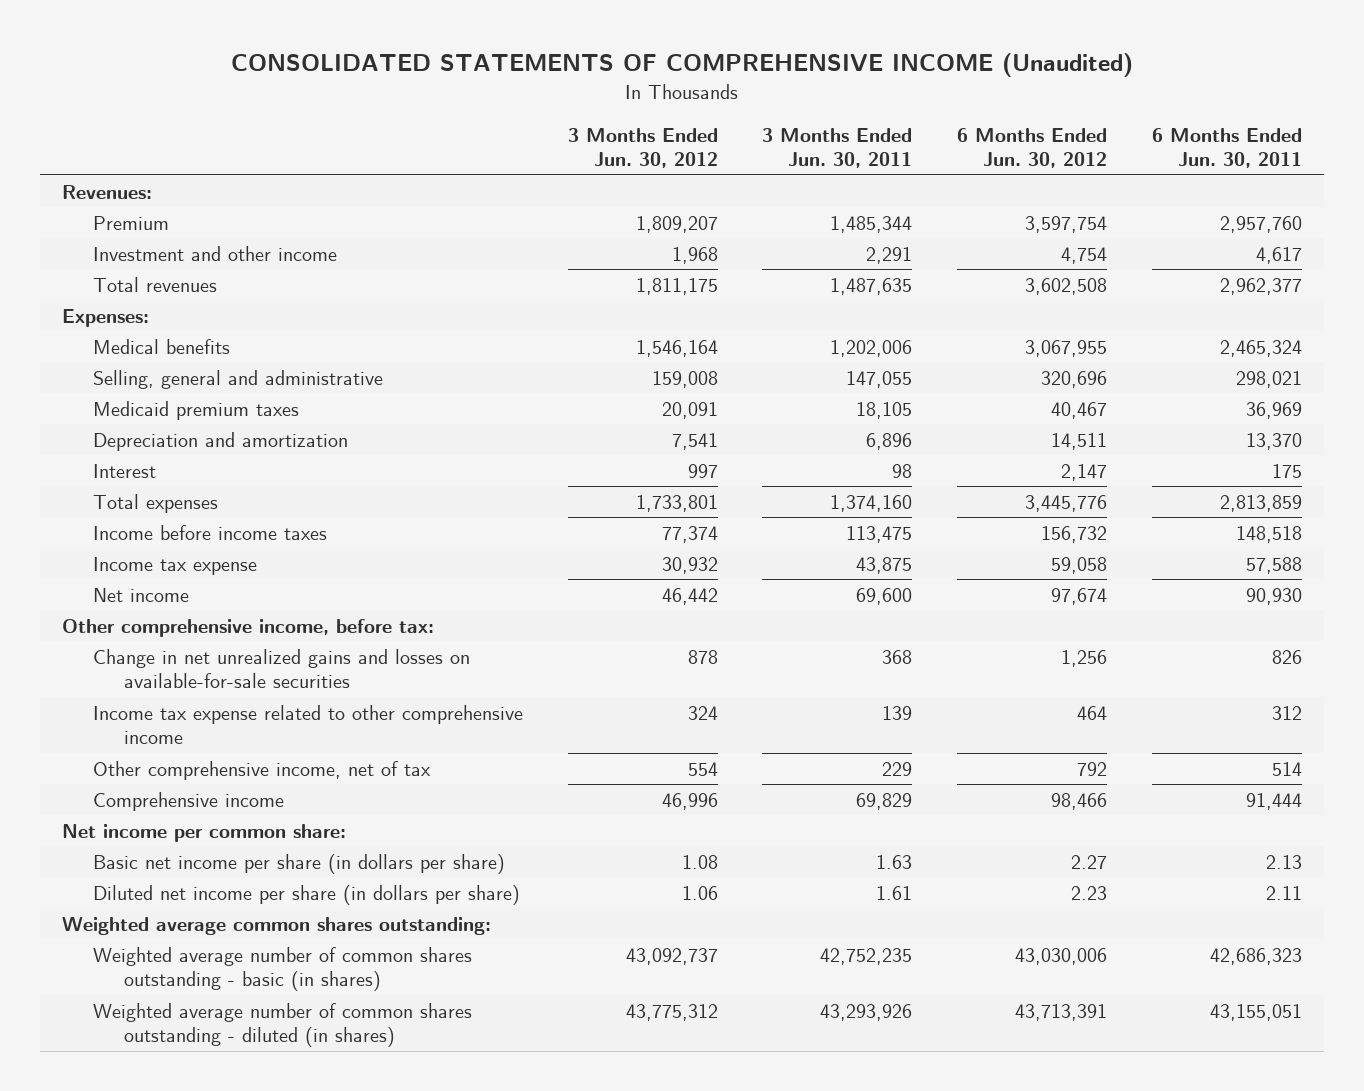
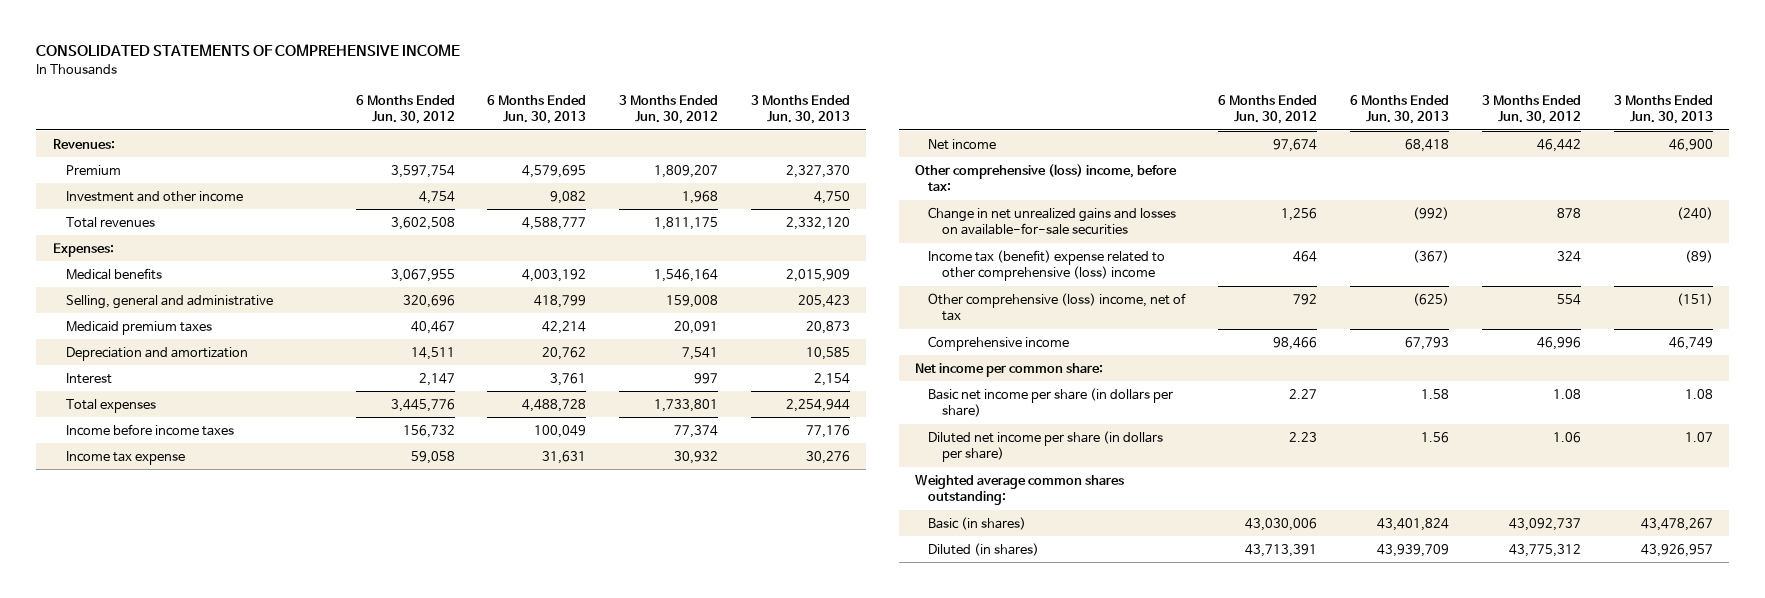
[230,53,1133,78] CONSOLIDATED STATEMENTS OF COMPREHENSIVE INCOME (Unaudited) -> [36,44,461,57] CONSOLIDATED STATEMENTS OF COMPREHENSIVE INCOME
[762,127,913,169] 3 Months Ended Jun. 30, 2011 -> none
[1151,127,1302,169] 6 Months Ended Jun. 30, 2011 -> none
none -> [487,94,587,125] 6 Months Ended Jun. 30, 2013
none -> [751,94,851,125] 3 Months Ended Jun. 30, 2013
[62,618,435,637] Other comprehensive income, before tax: -> [915,163,1178,192] Other comprehensive (loss) income, before tax:
[93,704,524,745] Income tax expense related to other comprehensive income -> [928,249,1166,282] Income tax (benefit) expense related to other comprehensive (loss) income
[93,760,432,780] Other comprehensive income, net of tax -> [928,292,1187,322] Other comprehensive (loss) income, net of tax
[93,946,473,992] Weighted average number of common shares outstanding - basic (in shares) -> [928,516,1027,530] Basic (in shares)
[93,1002,473,1048] Weighted average number of common shares outstanding - diluted (in shares) -> [928,542,1040,556] Diluted (in shares)

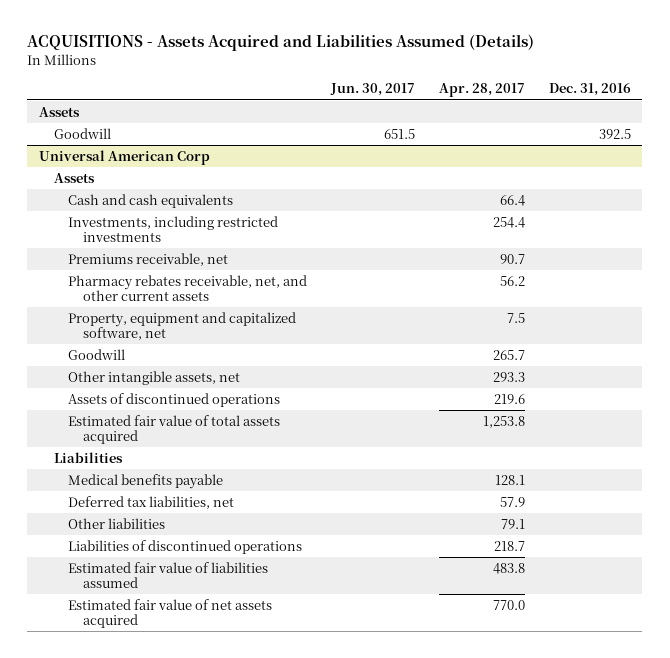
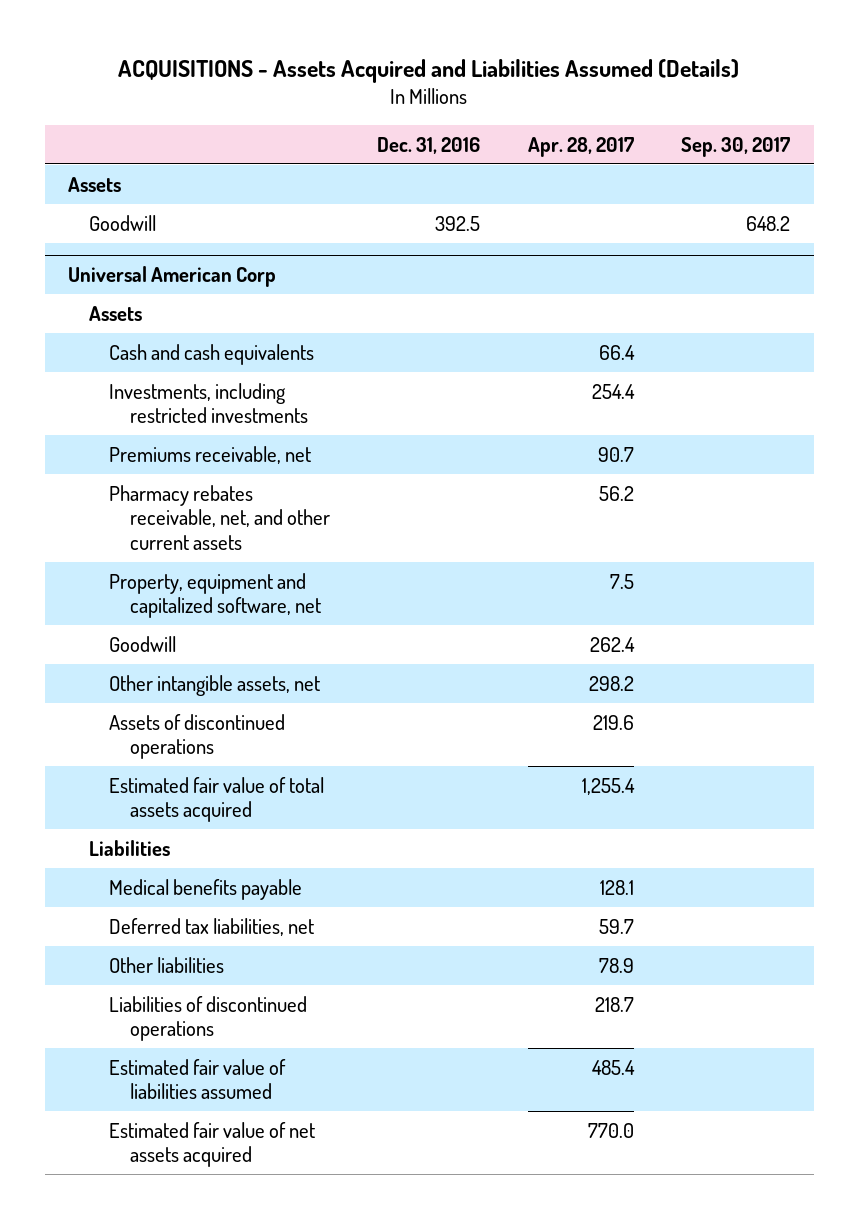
[330,83,416,97] Jun. 30, 2017 -> none
none -> [681,136,791,157] Sep. 30, 2017
[492,349,525,360] 265.7 -> [589,636,635,652] 262.4
[492,371,525,382] 293.3 -> [588,675,634,691] 298.2
[482,415,525,428] 1,253.8 -> [581,777,635,795] 1,255.4
[499,496,525,507] 57.9 -> [598,918,634,934] 59.7
[500,518,525,529] 79.1 -> [598,957,634,973] 78.9
[492,562,525,574] 483.8 -> [591,1059,635,1075] 485.4

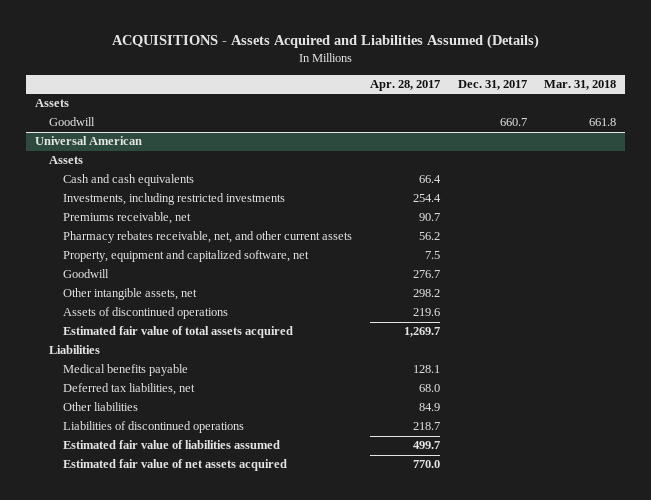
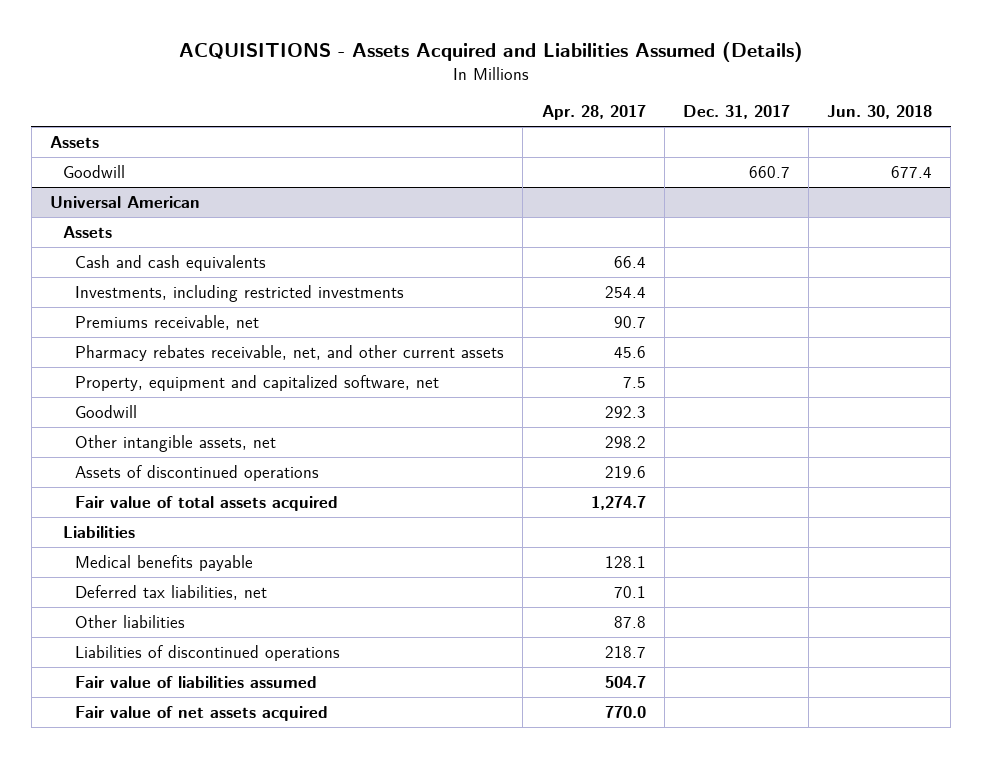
[544,79,617,90] Mar. 31, 2018 -> none
none -> [827,105,933,120] Jun. 30, 2018
[418,232,440,241] 56.2 -> [613,345,646,358] 45.6
[412,270,440,279] 276.7 -> [604,405,646,418] 292.3
[63,326,294,339] Estimated fair value of total assets acquired -> [75,495,339,511] Fair value of total assets acquired
[403,327,440,338] 1,269.7 -> [590,495,646,510] 1,274.7
[418,384,440,393] 68.0 -> [613,585,646,598] 70.1
[418,403,440,412] 84.9 -> [613,615,646,628] 87.8
[63,440,281,450] Estimated fair value of liabilities assumed -> [75,675,318,688] Fair value of liabilities assumed
[412,441,440,450] 499.7 -> [604,675,646,688] 504.7
[63,459,288,472] Estimated fair value of net assets acquired -> [75,705,329,721] Fair value of net assets acquired

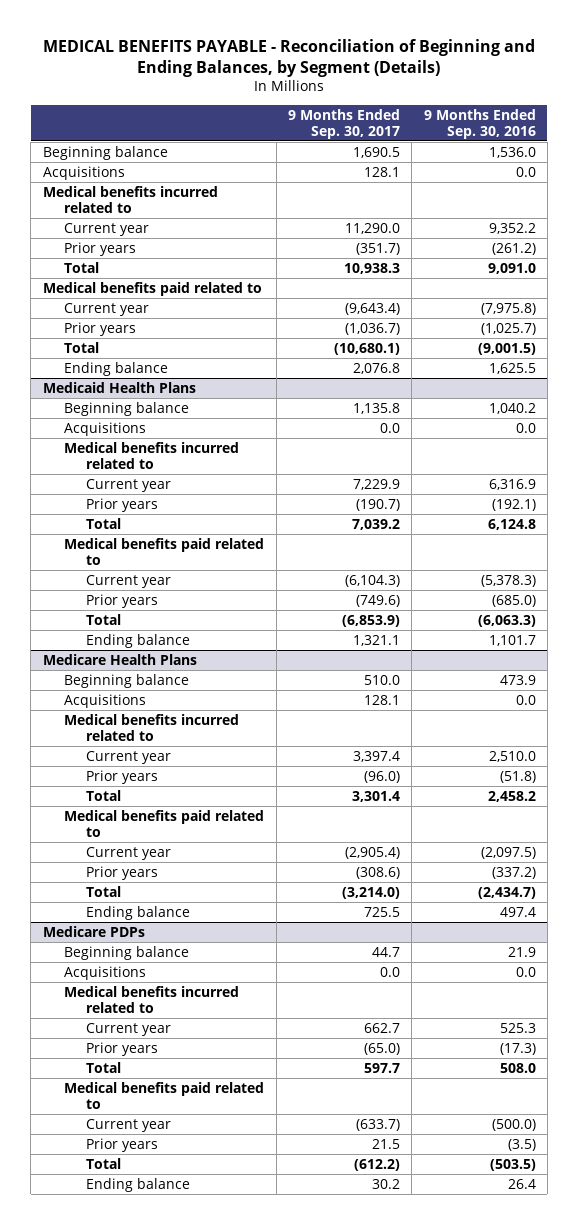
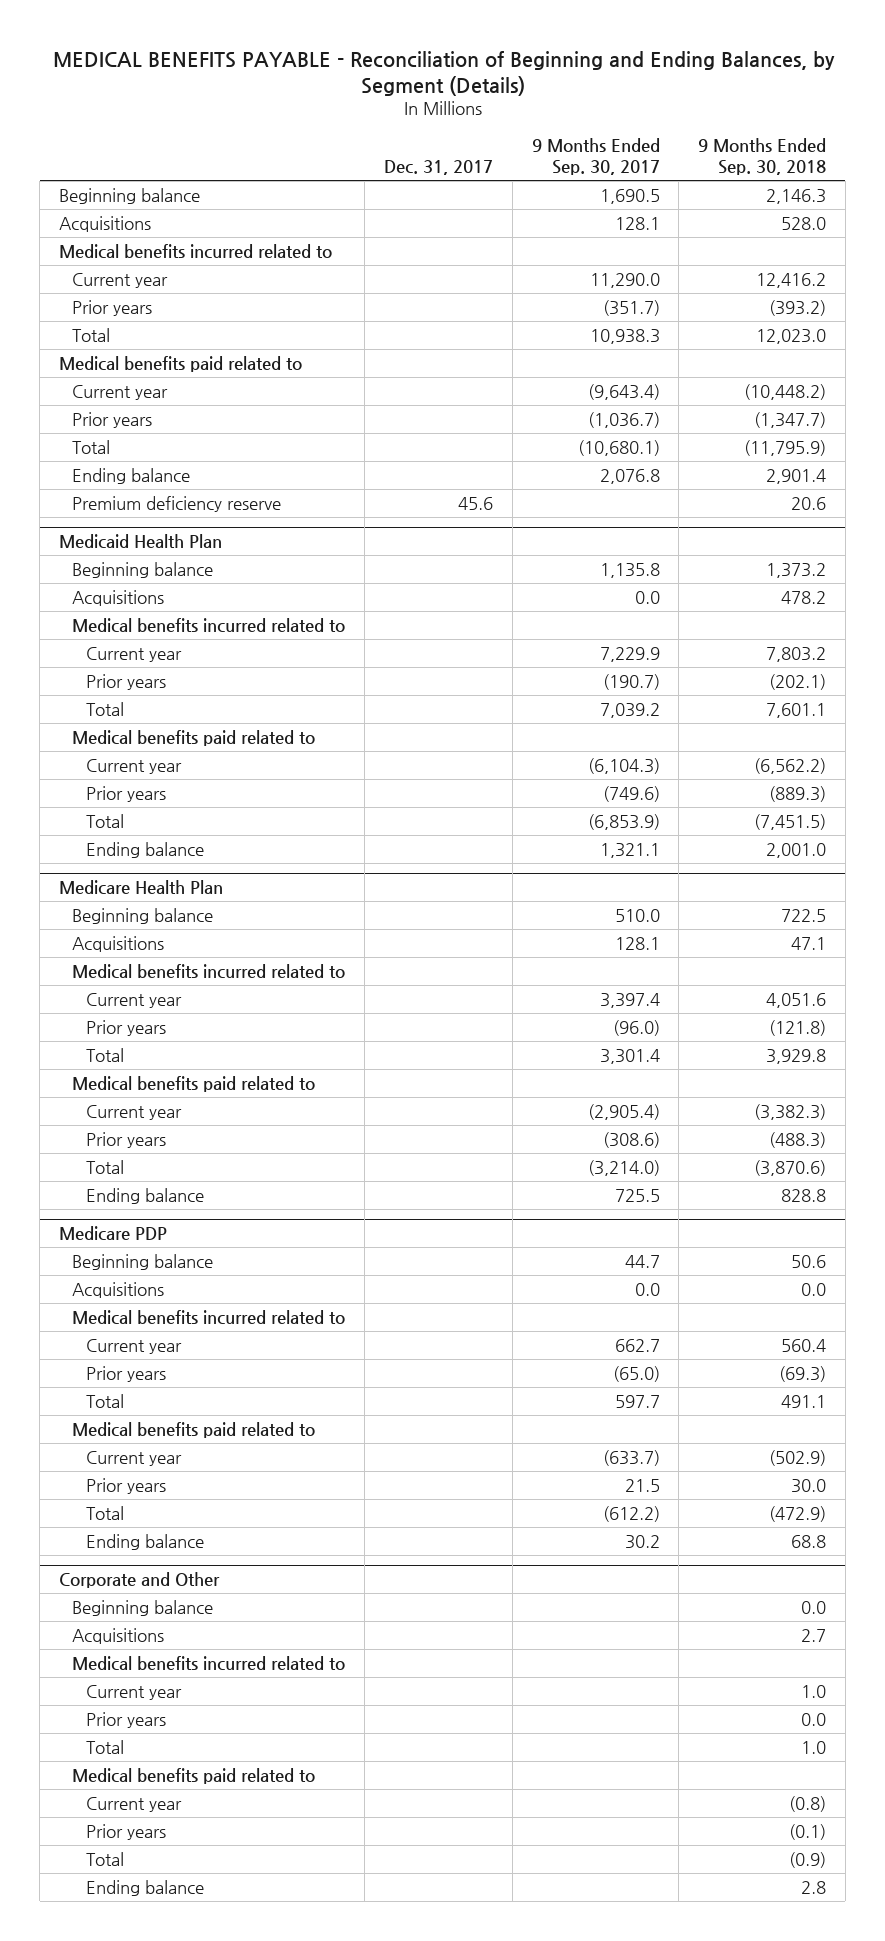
[423,108,536,139] 9 Months Ended Sep. 30, 2016 -> none
none -> [383,160,493,176] Dec. 31, 2017
none -> [698,137,827,176] 9 Months Ended Sep. 30, 2018
none -> [72,495,282,512] Premium deficiency reserve
[42,382,196,394] Medicaid Health Plans -> [59,534,223,550] Medicaid Health Plan
[42,654,197,666] Medicare Health Plans -> [59,880,224,896] Medicare Health Plan
[42,926,145,938] Medicare PDPs -> [59,1226,168,1242] Medicare PDP
none -> [59,1572,221,1589] Corporate and Other
none -> [72,1599,214,1616] Beginning balance
none -> [72,1627,165,1644] Acquisitions
none -> [72,1655,346,1671] Medical benefits incurred related to
none -> [85,1684,182,1700] Current year
none -> [85,1711,166,1728] Prior years
none -> [85,1739,124,1754] Total
none -> [72,1767,316,1784] Medical benefits paid related to
none -> [85,1796,182,1812] Current year
none -> [85,1823,166,1840] Prior years
none -> [85,1851,124,1866] Total
none -> [85,1879,204,1896] Ending balance

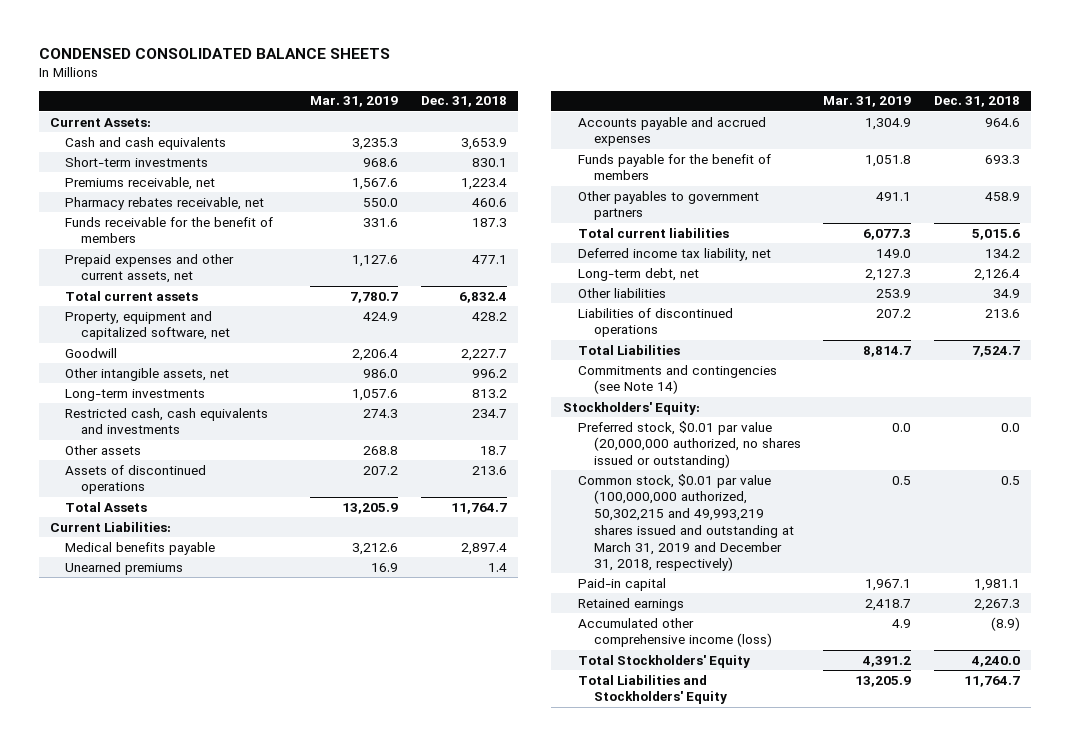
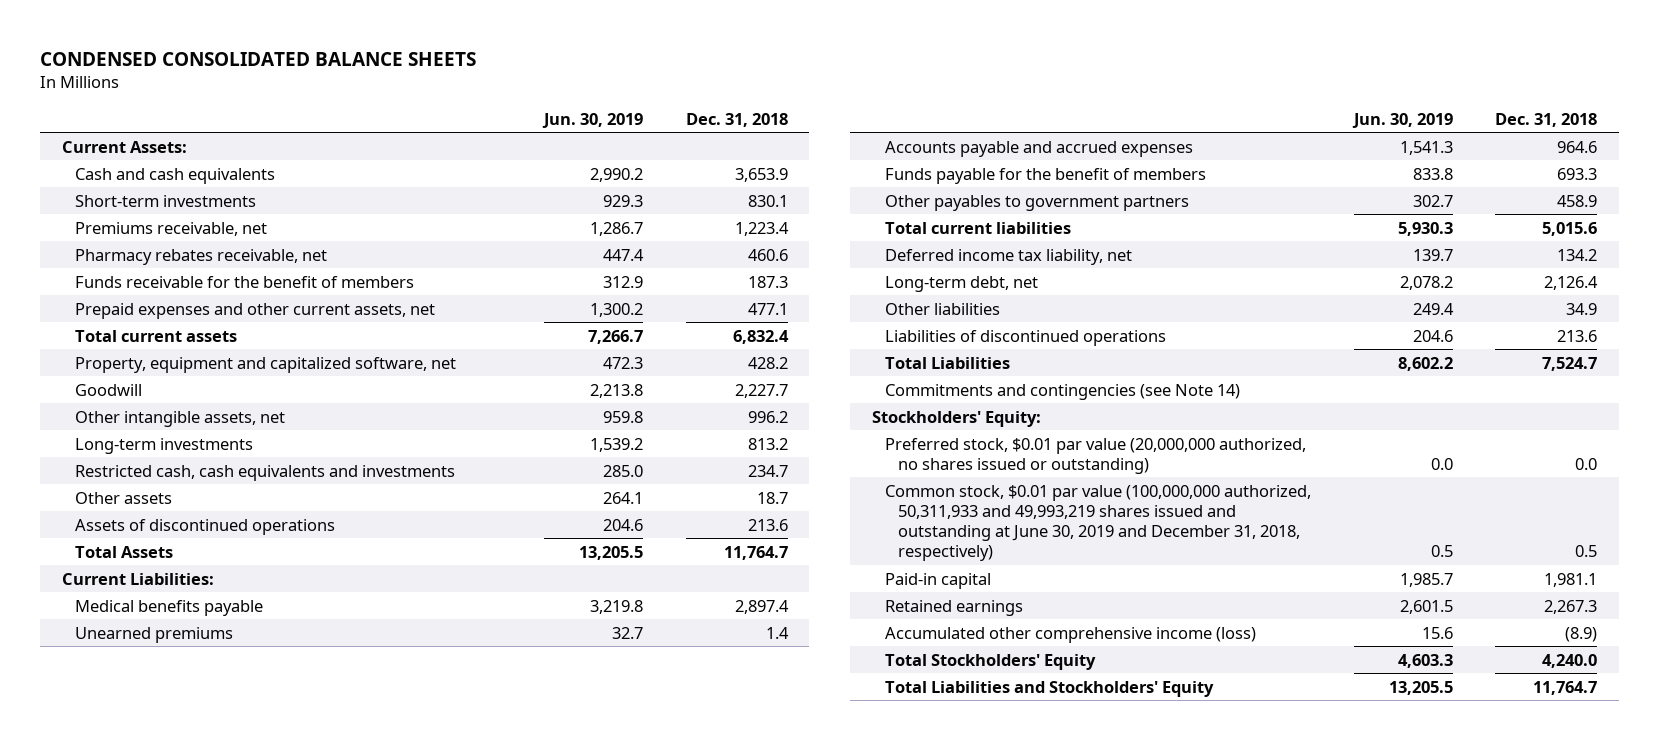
[310,96,399,108] Mar. 31, 2019 -> none
none -> [541,112,643,128] Jun. 30, 2019
[578,473,794,572] Common stock, $0.01 par value (100,000,000 authorized, 50,302,215 and 49,993,219 shares issued and outstanding at March 31, 2019 and December 31, 2018, respectively) -> [884,484,1311,561] Common stock, $0.01 par value (100,000,000 authorized, 50,311,933 and 49,993,219 shares issued and outstanding at June 30, 2019 and December 31, 2018, respectively)

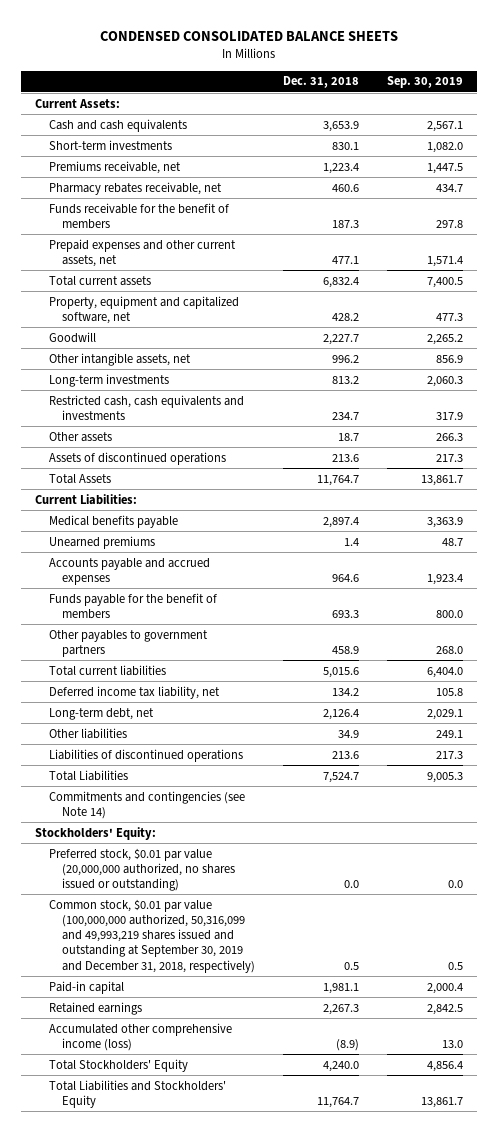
[541,112,643,128] Jun. 30, 2019 -> none
none -> [387,76,464,89] Sep. 30, 2019
[884,484,1311,561] Common stock, $0.01 par value (100,000,000 authorized, 50,311,933 and 49,993,219 shares issued and outstanding at June 30, 2019 and December 31, 2018, respectively) -> [48,898,256,973] Common stock, $0.01 par value (100,000,000 authorized, 50,316,099 and 49,993,219 shares issued and outstanding at September 30, 2019 and December 31, 2018, respectively)

